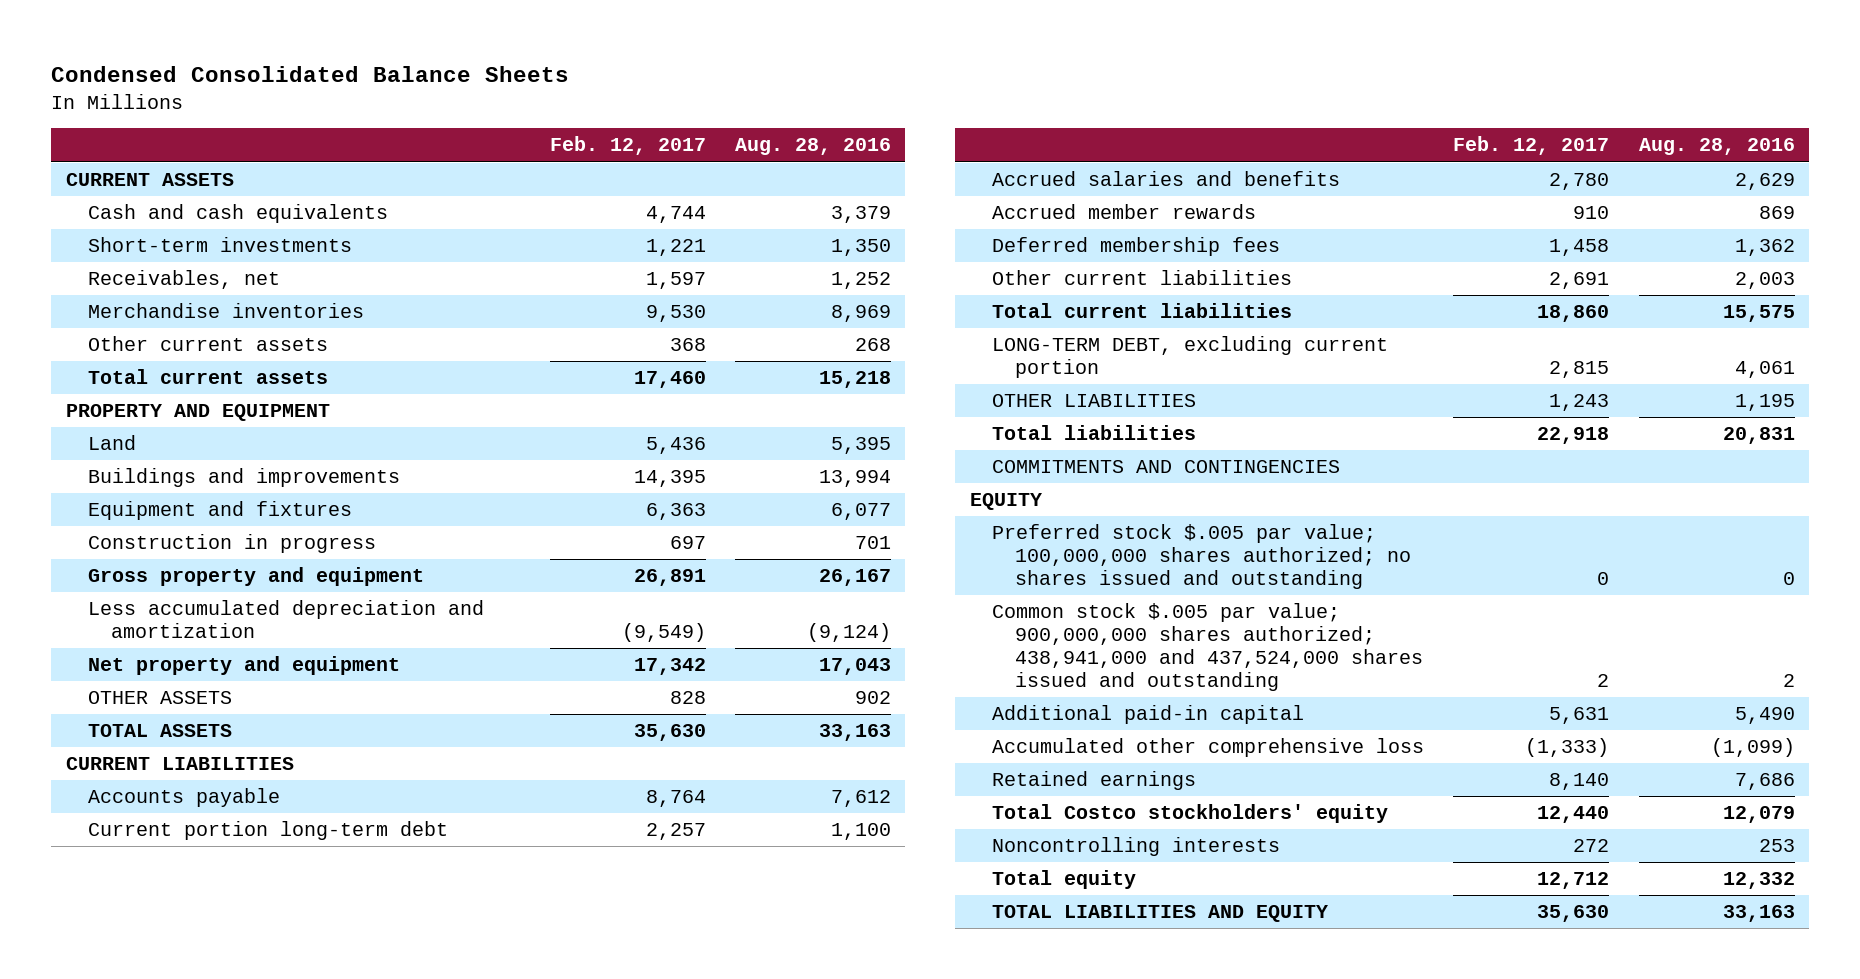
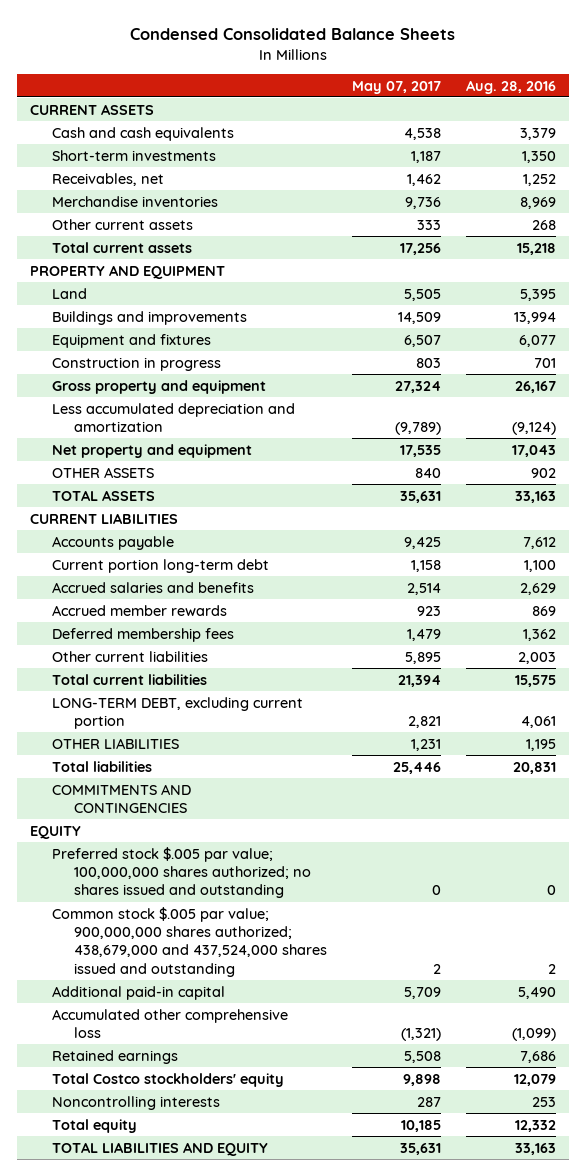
[549,136,706,156] Feb. 12, 2017 -> none
none -> [352,80,442,94] May 07, 2017
[992,603,1423,691] Common stock $.005 par value; 900,000,000 shares authorized; 438,941,000 and 437,524,000 shares issued and outstanding -> [52,906,328,977] Common stock $.005 par value; 900,000,000 shares authorized; 438,679,000 and 437,524,000 shares issued and outstanding

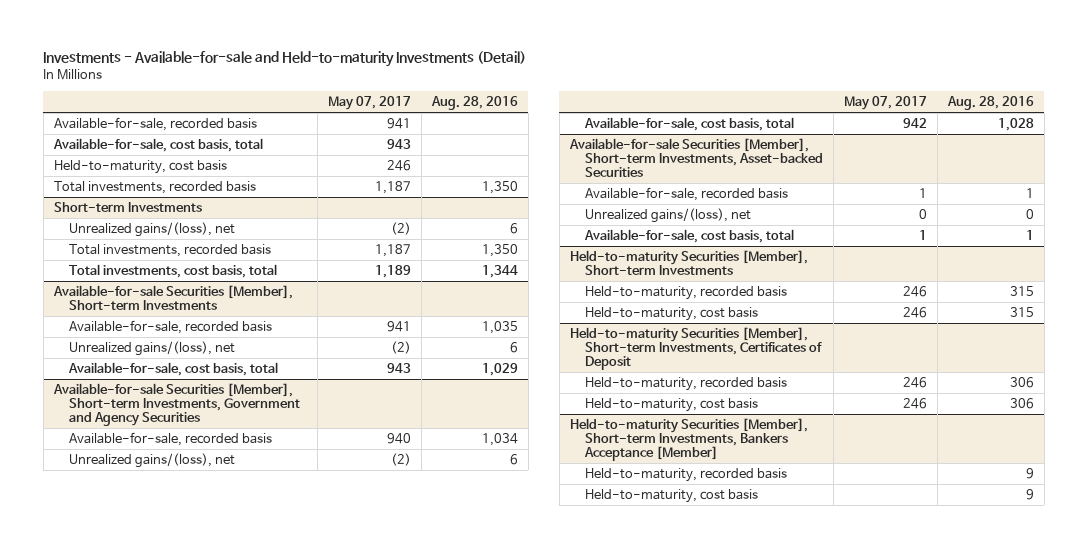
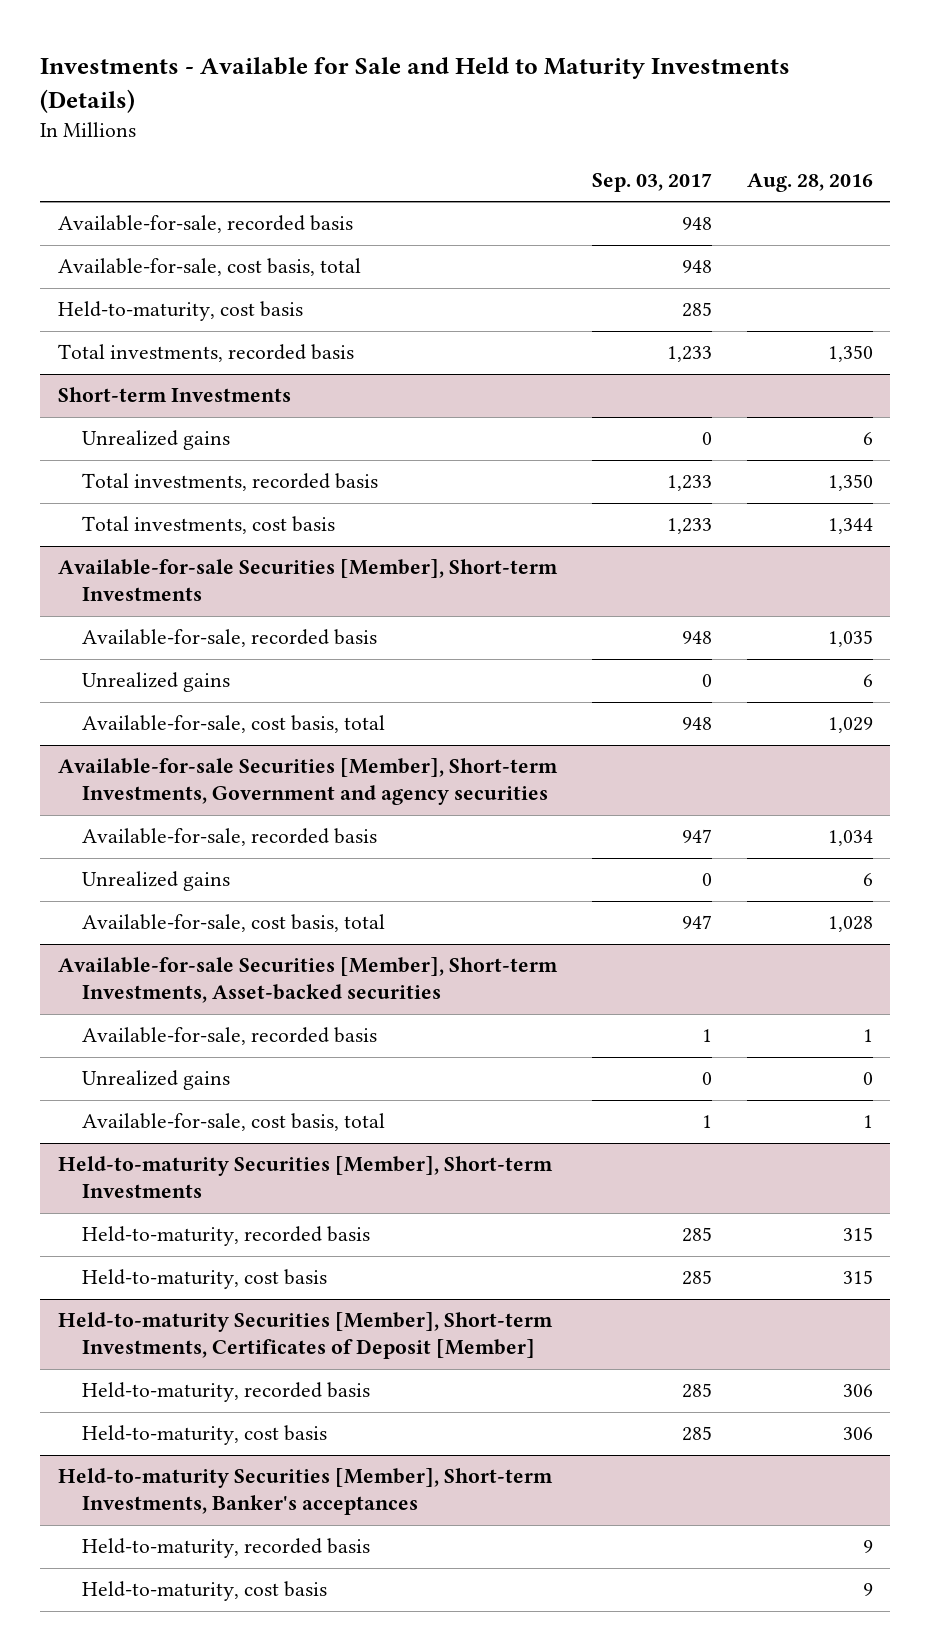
[43,51,527,68] Investments - Available-for-sale and Held-to-maturity Investments (Detail) -> [40,57,791,113] Investments - Available for Sale and Held to Maturity Investments (Details)
[327,96,411,111] May 07, 2017 -> none
none -> [591,172,712,192] Sep. 03, 2017
[69,221,236,237] Unrealized gains/(loss), net -> [82,430,231,451] Unrealized gains
[69,263,278,278] Total investments, cost basis, total -> [82,516,336,535] Total investments, cost basis
[69,340,236,356] Unrealized gains/(loss), net -> [82,672,231,693] Unrealized gains
[52,382,301,427] Available-for-sale Securities [Member], Short-term Investments, Government and Agency Securities -> [57,758,558,806] Available-for-sale Securities [Member], Short-term Investments, Government and agency securities
[69,452,236,468] Unrealized gains/(loss), net -> [82,871,231,892] Unrealized gains
[568,137,824,178] Available-for-sale Securities [Member], Short-term Investments, Asset-backed Securities -> [57,957,558,1004] Available-for-sale Securities [Member], Short-term Investments, Asset-backed securities
[585,207,752,223] Unrealized gains/(loss), net -> [82,1070,231,1091] Unrealized gains
[569,326,823,371] Held-to-maturity Securities [Member], Short-term Investments, Certificates of Deposit -> [57,1312,553,1360] Held-to-maturity Securities [Member], Short-term Investments, Certificates of Deposit [Member]
[569,417,808,462] Held-to-maturity Securities [Member], Short-term Investments, Bankers Acceptance [Member] -> [57,1468,553,1516] Held-to-maturity Securities [Member], Short-term Investments, Banker's acceptances

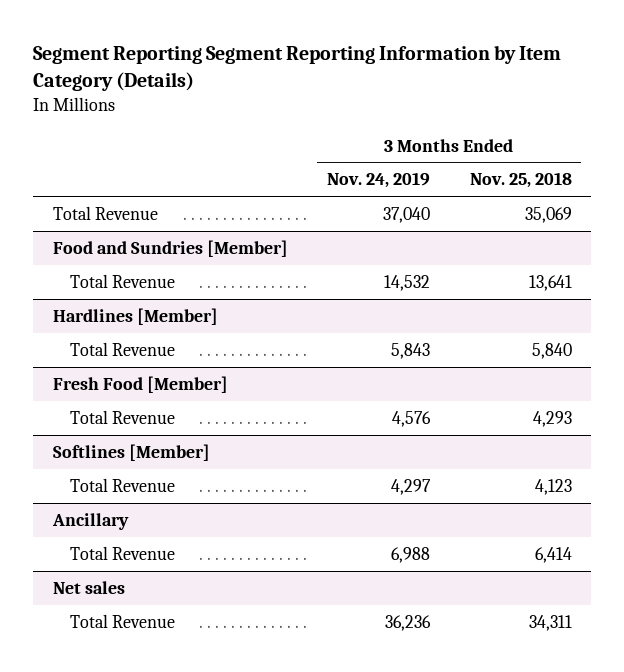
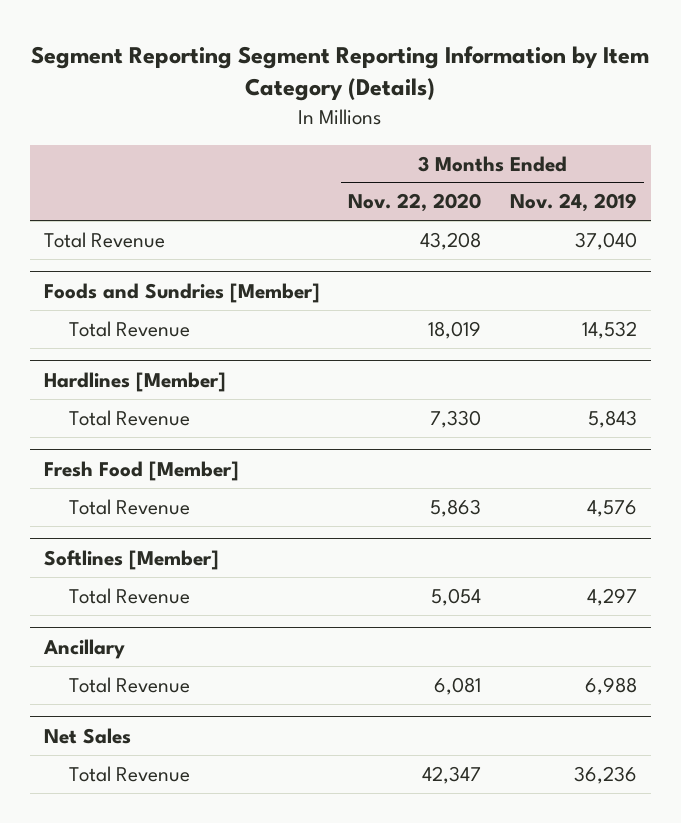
[469,172,572,189] Nov. 25, 2018 -> none
none -> [348,193,482,213] Nov. 22, 2020
[52,239,288,257] Food and Sundries [Member] -> [44,282,321,303] Foods and Sundries [Member]
[52,580,125,594] Net sales -> [44,727,132,744] Net Sales

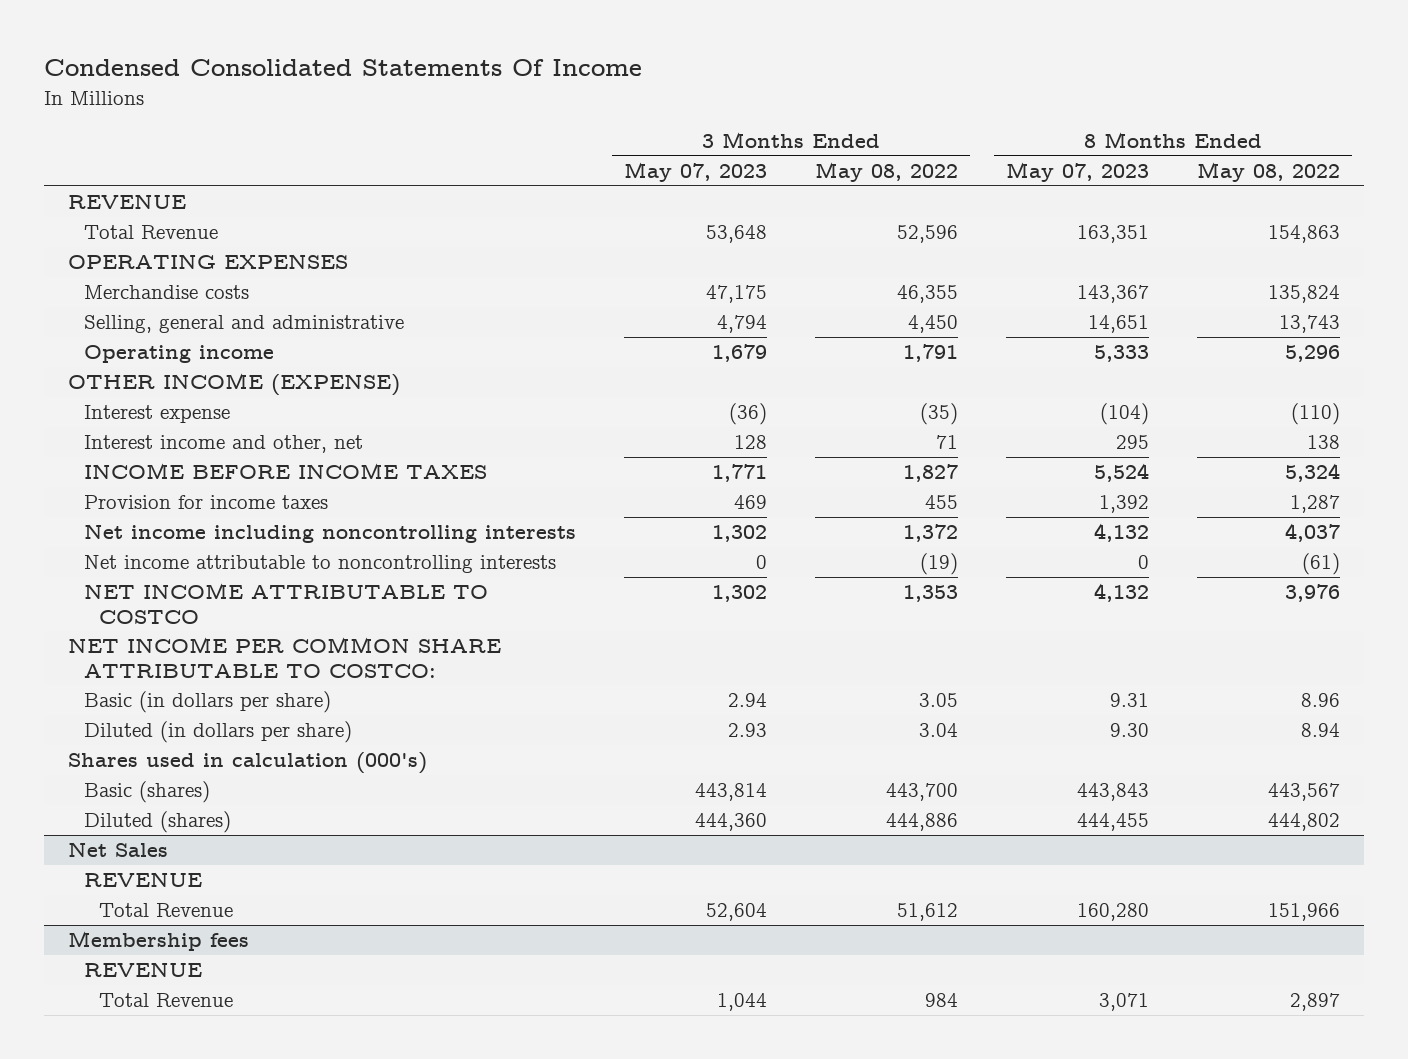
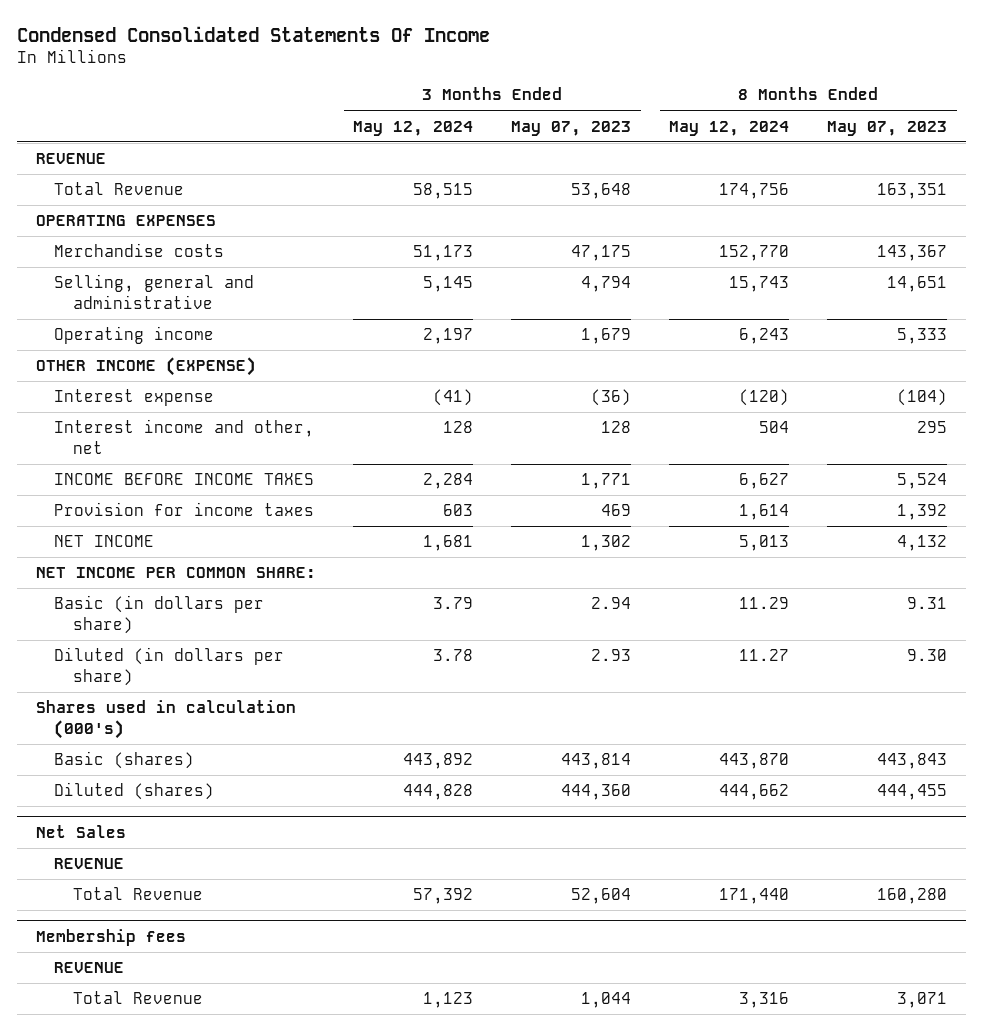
[814,162,958,183] May 08, 2022 -> none
[1196,162,1340,183] May 08, 2022 -> none
none -> [353,120,474,136] May 12, 2024
none -> [669,120,790,136] May 12, 2024
[83,524,576,544] Net income including noncontrolling interests -> none
[83,555,556,574] Net income attributable to noncontrolling interests -> none
[83,583,488,624] NET INCOME ATTRIBUTABLE TO COSTCO -> [54,535,155,548] NET INCOME
[67,637,501,678] NET INCOME PER COMMON SHARE ATTRIBUTABLE TO COSTCO: -> [35,567,316,579] NET INCOME PER COMMON SHARE:

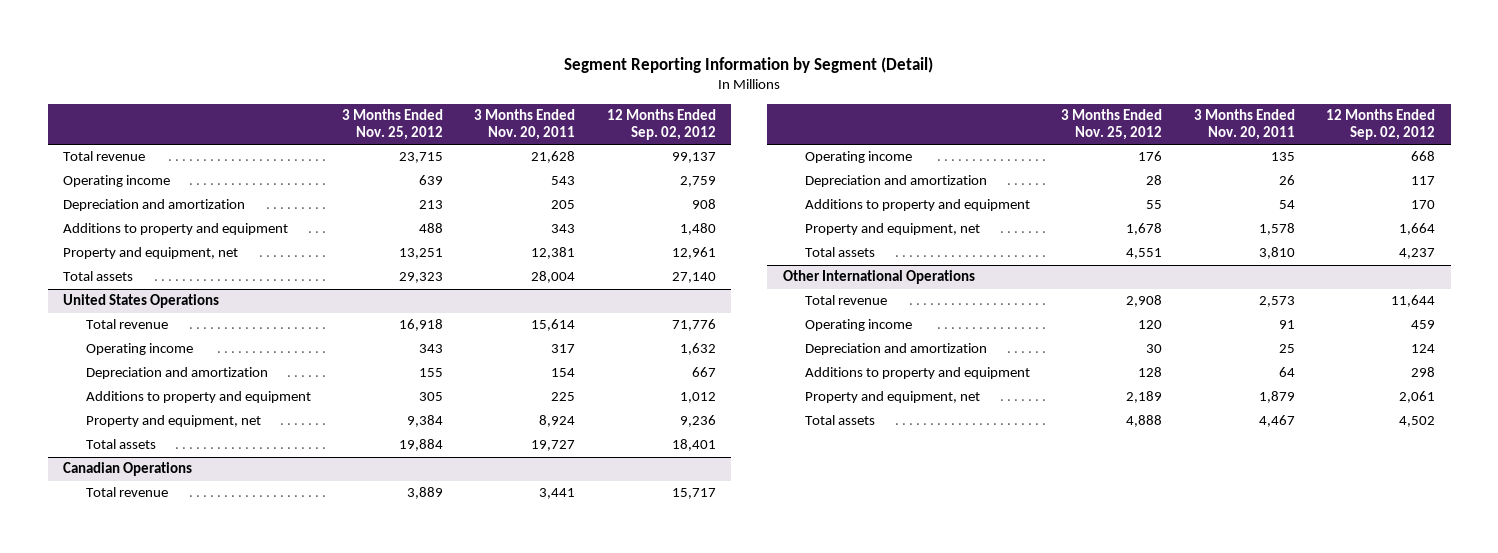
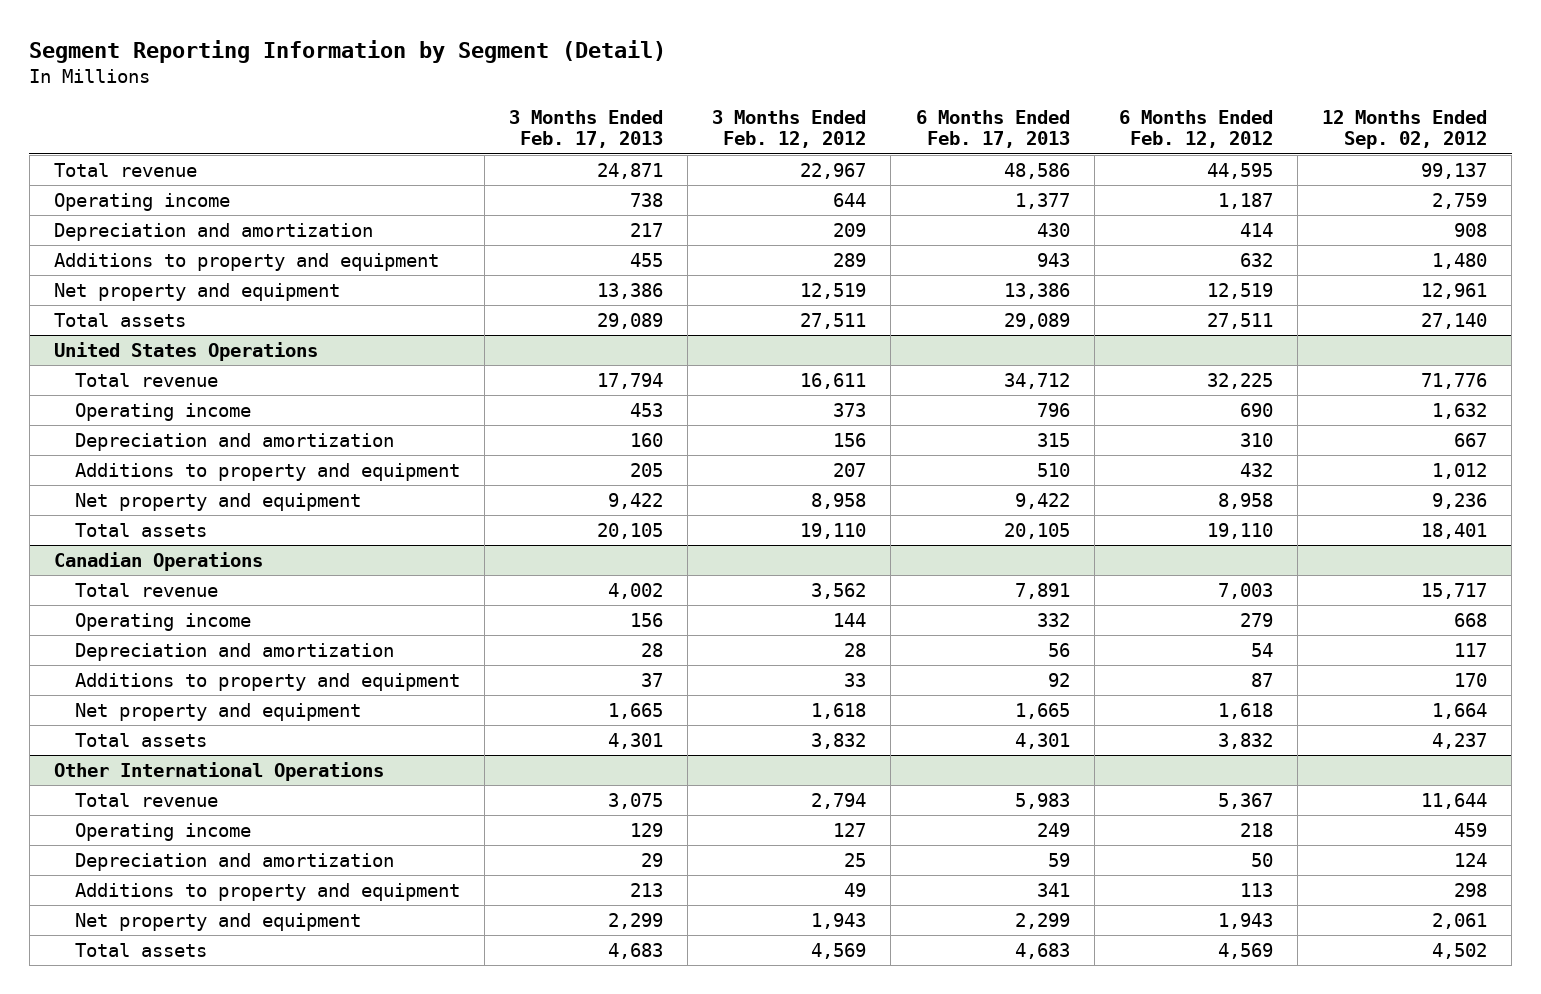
[342,109,444,140] 3 Months Ended Nov. 25, 2012 -> none
[474,109,576,140] 3 Months Ended Nov. 20, 2011 -> none
none -> [508,109,663,149] 3 Months Ended Feb. 17, 2013
none -> [712,109,867,149] 3 Months Ended Feb. 12, 2012
none -> [915,109,1070,149] 6 Months Ended Feb. 17, 2013
none -> [1118,109,1273,149] 6 Months Ended Feb. 12, 2012
[63,247,239,260] Property and equipment, net -> [53,282,340,301] Net property and equipment
[85,415,261,428] Property and equipment, net -> [74,492,361,511] Net property and equipment
[805,223,981,236] Property and equipment, net -> [74,702,361,721] Net property and equipment
[805,391,981,404] Property and equipment, net -> [74,912,361,931] Net property and equipment

